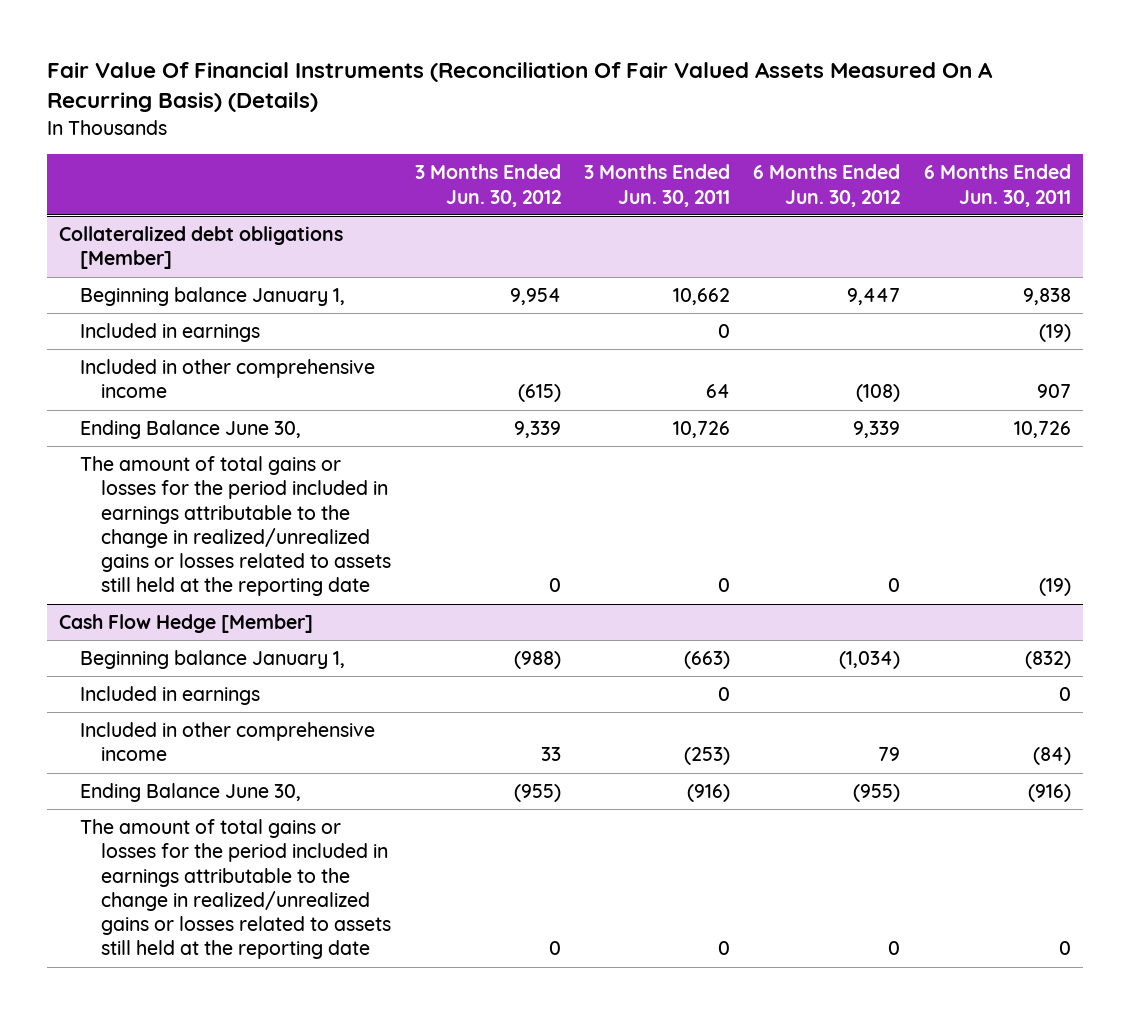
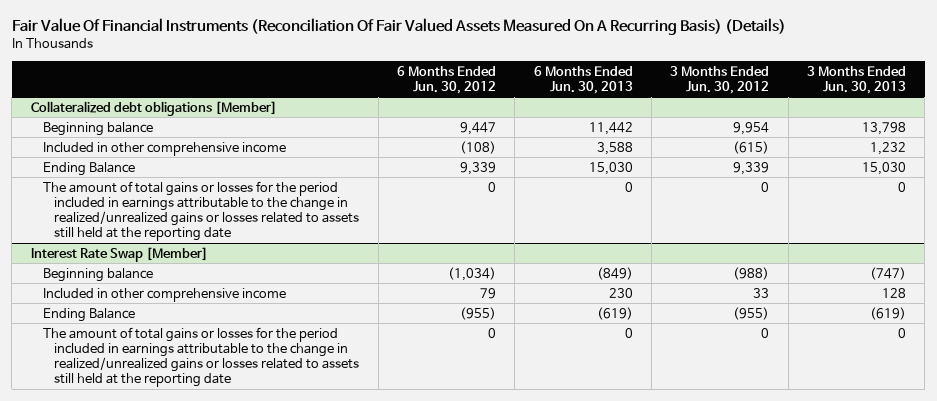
[584,164,731,207] 3 Months Ended Jun. 30, 2011 -> none
[923,164,1071,207] 6 Months Ended Jun. 30, 2011 -> none
none -> [533,65,633,94] 6 Months Ended Jun. 30, 2013
none -> [806,65,906,94] 3 Months Ended Jun. 30, 2013
[80,323,261,343] Included in earnings -> none
[80,287,346,307] Beginning balance January 1, -> [42,121,153,136] Beginning balance
[80,420,302,440] Ending Balance June 30, -> [42,161,135,176] Ending Balance
[59,614,314,634] Cash Flow Hedge [Member] -> none
[80,686,261,706] Included in earnings -> none
none -> [30,246,208,262] Interest Rate Swap [Member]
[80,650,346,670] Beginning balance January 1, -> [42,267,153,282] Beginning balance
[80,783,302,803] Ending Balance June 30, -> [42,307,135,322] Ending Balance

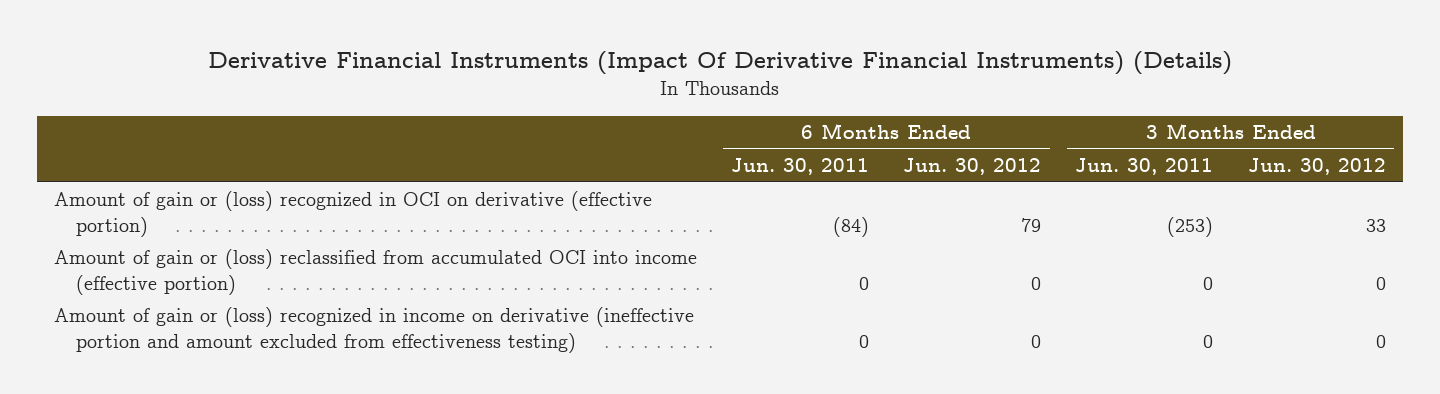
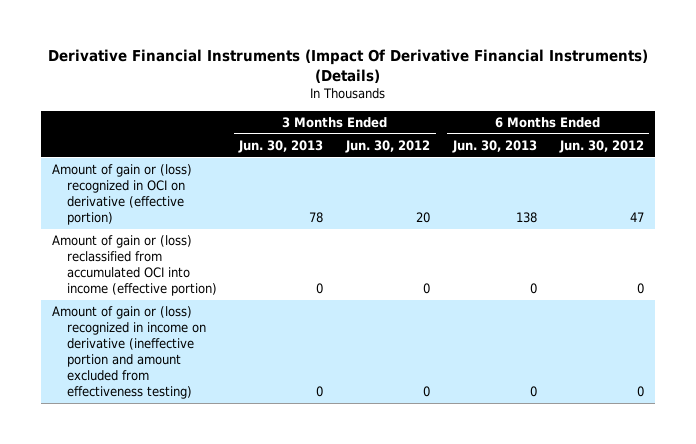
[731,158,870,176] Jun. 30, 2011 -> none
[1075,158,1214,176] Jun. 30, 2011 -> none
none -> [238,140,324,154] Jun. 30, 2013
none -> [451,140,537,154] Jun. 30, 2013
[1021,217,1042,232] 79 -> [629,212,644,223] 47
[1365,218,1386,232] 33 -> [416,212,431,224] 20

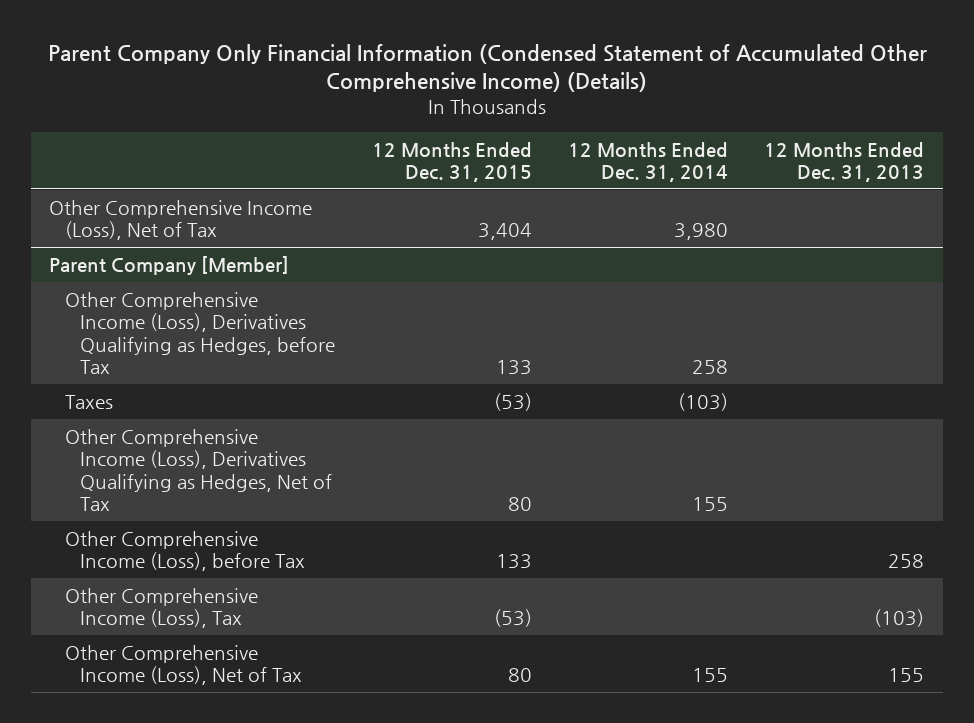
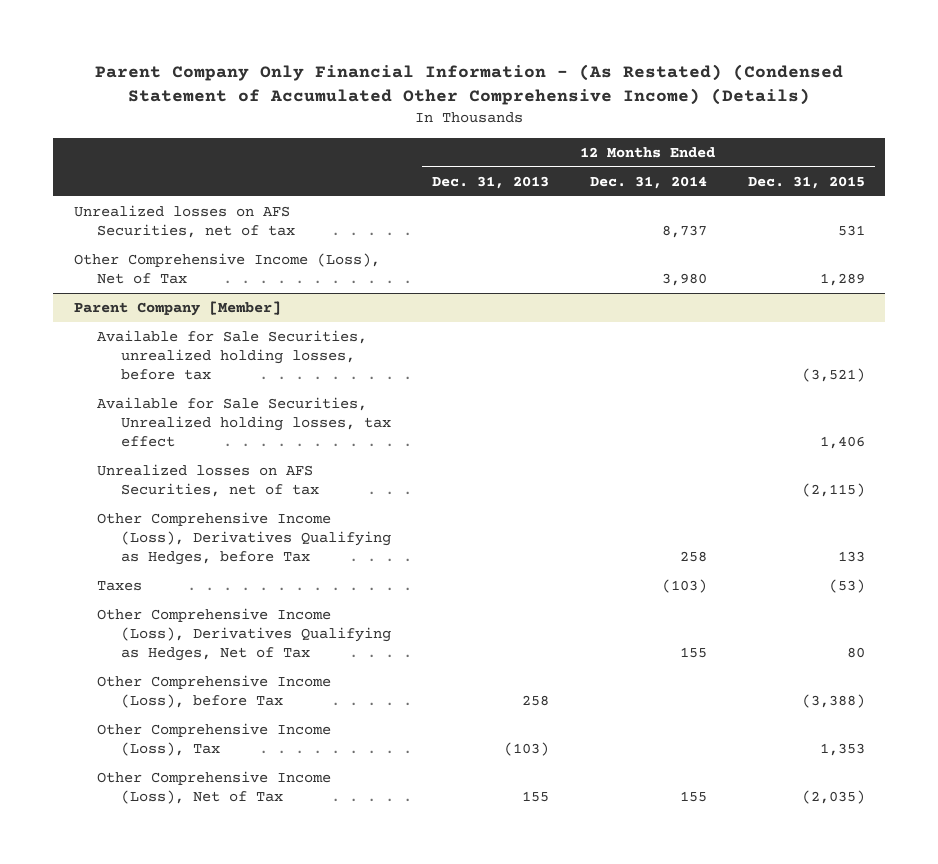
[47,43,927,93] Parent Company Only Financial Information (Condensed Statement of Accumulated Other Comprehensive Income) (Details) -> [95,64,844,106] Parent Company Only Financial Information - (As Restated) (Condensed Statement of Accumulated Other Comprehensive Income) (Details)
none -> [73,205,296,238] Unrealized losses on AFS Securities, net of tax
[477,223,532,241] 3,404 -> [819,272,865,286] 1,289
none -> [97,330,368,380] Available for Sale Securities, unrealized holding losses, before tax
none -> [97,397,392,447] Available for Sale Securities, Unrealized holding losses, tax effect
none -> [97,464,320,497] Unrealized losses on AFS Securities, net of tax
[495,554,532,570] 133 -> [801,693,865,708] (3,388)
[493,609,532,628] (53) -> [819,742,865,756] 1,353
[507,668,532,683] 80 -> [801,789,865,804] (2,035)

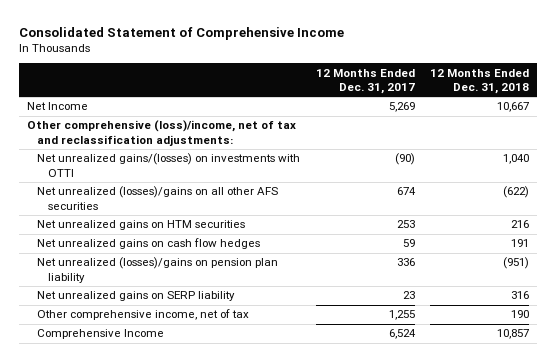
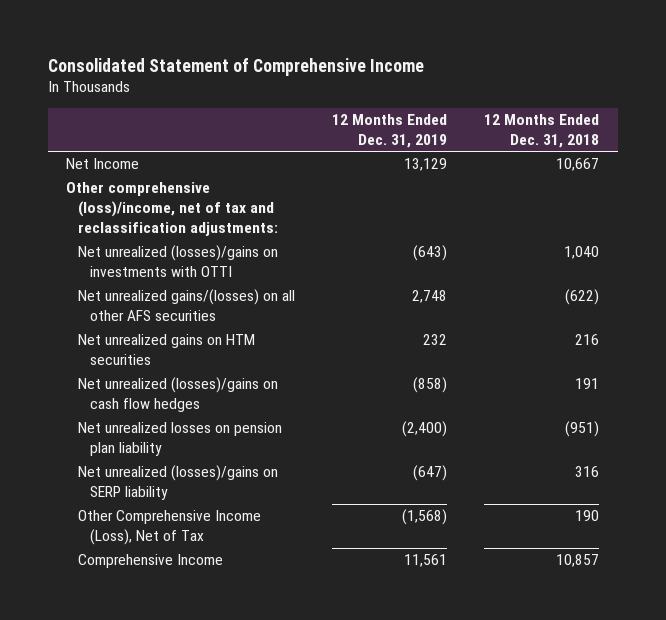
[315,68,415,95] 12 Months Ended Dec. 31, 2017 -> none
none -> [332,113,448,148] 12 Months Ended Dec. 31, 2019
[37,153,301,177] Net unrealized gains/(losses) on investments with OTTI -> [78,245,279,278] Net unrealized (losses)/gains on investments with OTTI
[37,186,279,210] Net unrealized (losses)/gains on all other AFS securities -> [78,289,296,322] Net unrealized gains/(losses) on all other AFS securities
[37,238,261,250] Net unrealized gains on cash flow hedges -> [78,377,279,413] Net unrealized (losses)/gains on cash flow hedges
[37,257,279,283] Net unrealized (losses)/gains on pension plan liability -> [78,422,283,457] Net unrealized losses on pension plan liability
[37,291,236,302] Net unrealized gains on SERP liability -> [78,465,279,501] Net unrealized (losses)/gains on SERP liability
[37,309,250,321] Other comprehensive income, net of tax -> [78,510,262,546] Other Comprehensive Income (Loss), Net of Tax

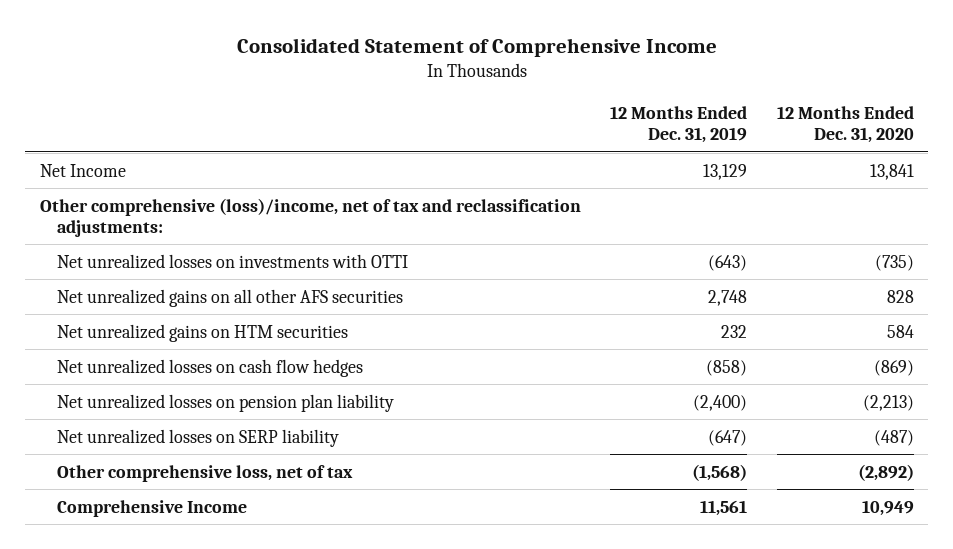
[484,113,600,148] 12 Months Ended Dec. 31, 2018 -> none
none -> [776,106,914,144] 12 Months Ended Dec. 31, 2020
[78,245,279,278] Net unrealized (losses)/gains on investments with OTTI -> [56,253,408,269] Net unrealized losses on investments with OTTI
[78,289,296,322] Net unrealized gains/(losses) on all other AFS securities -> [56,288,403,307] Net unrealized gains on all other AFS securities
[78,377,279,413] Net unrealized (losses)/gains on cash flow hedges -> [56,358,363,377] Net unrealized losses on cash flow hedges
[78,465,279,501] Net unrealized (losses)/gains on SERP liability -> [56,428,339,447] Net unrealized losses on SERP liability
[78,510,262,546] Other Comprehensive Income (Loss), Net of Tax -> [56,464,353,482] Other comprehensive loss, net of tax

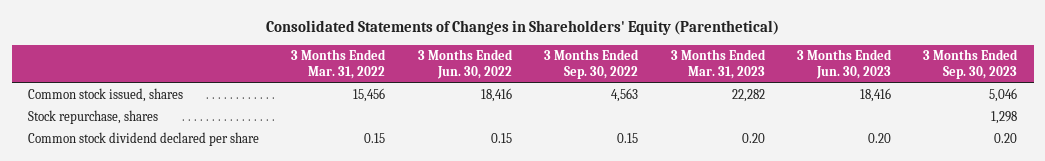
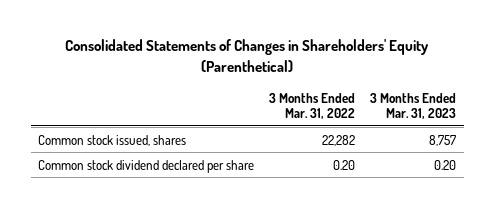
[417,49,513,79] 3 Months Ended Jun. 30, 2022 -> none
[544,49,640,79] 3 Months Ended Sep. 30, 2022 -> none
[797,49,893,79] 3 Months Ended Jun. 30, 2023 -> none
[923,49,1019,79] 3 Months Ended Sep. 30, 2023 -> none
[28,109,159,124] Stock repurchase, shares -> none
[353,87,386,102] 15,456 -> [322,134,356,146] 22,282
[731,88,765,102] 22,282 -> [429,134,457,146] 8,757
[364,132,386,143] 0.15 -> [333,159,356,170] 0.20

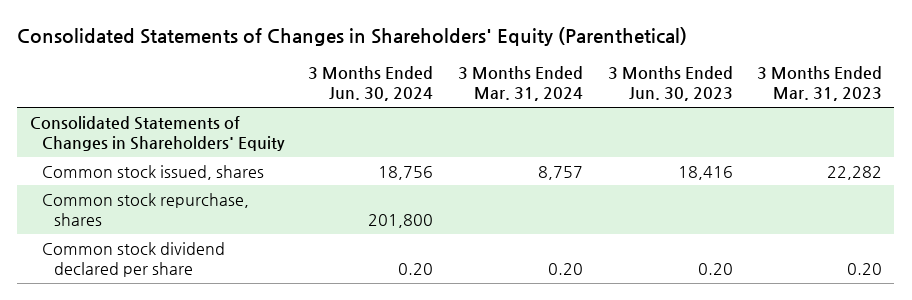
[269,92,356,119] 3 Months Ended Mar. 31, 2022 -> none
none -> [308,65,434,102] 3 Months Ended Jun. 30, 2024
none -> [457,65,583,102] 3 Months Ended Mar. 31, 2024
none -> [607,65,733,102] 3 Months Ended Jun. 30, 2023
none -> [29,115,285,152] Consolidated Statements of Changes in Shareholders' Equity
[429,134,457,146] 8,757 -> [827,165,883,180] 22,282
none -> [41,192,249,227] Common stock repurchase, shares

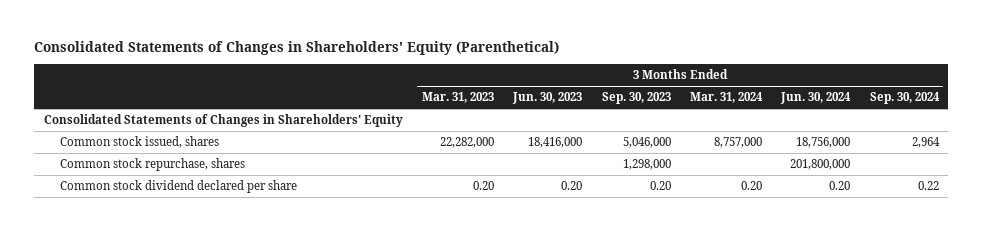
none -> [601,92,671,105] Sep. 30, 2023
none -> [869,92,940,105] Sep. 30, 2024
[378,165,434,180] 18,756 -> [796,137,851,149] 18,756,000
[537,165,583,180] 8,757 -> [713,137,762,149] 8,757,000
[677,165,733,180] 18,416 -> [528,137,583,149] 18,416,000
[827,165,883,180] 22,282 -> [440,137,495,149] 22,282,000
[368,214,434,229] 201,800 -> [790,159,851,171] 201,800,000

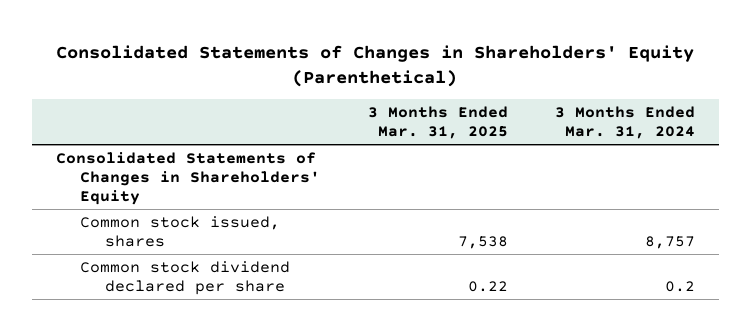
[422,92,495,104] Mar. 31, 2023 -> none
[512,92,583,105] Jun. 30, 2023 -> none
[601,92,671,105] Sep. 30, 2023 -> none
[780,92,852,105] Jun. 30, 2024 -> none
[869,92,940,105] Sep. 30, 2024 -> none
none -> [367,106,508,140] 3 Months Ended Mar. 31, 2025
[60,158,246,172] Common stock repurchase, shares -> none
[713,137,762,149] 8,757,000 -> [644,235,695,249] 8,757
[740,181,762,191] 0.20 -> [664,280,695,292] 0.2

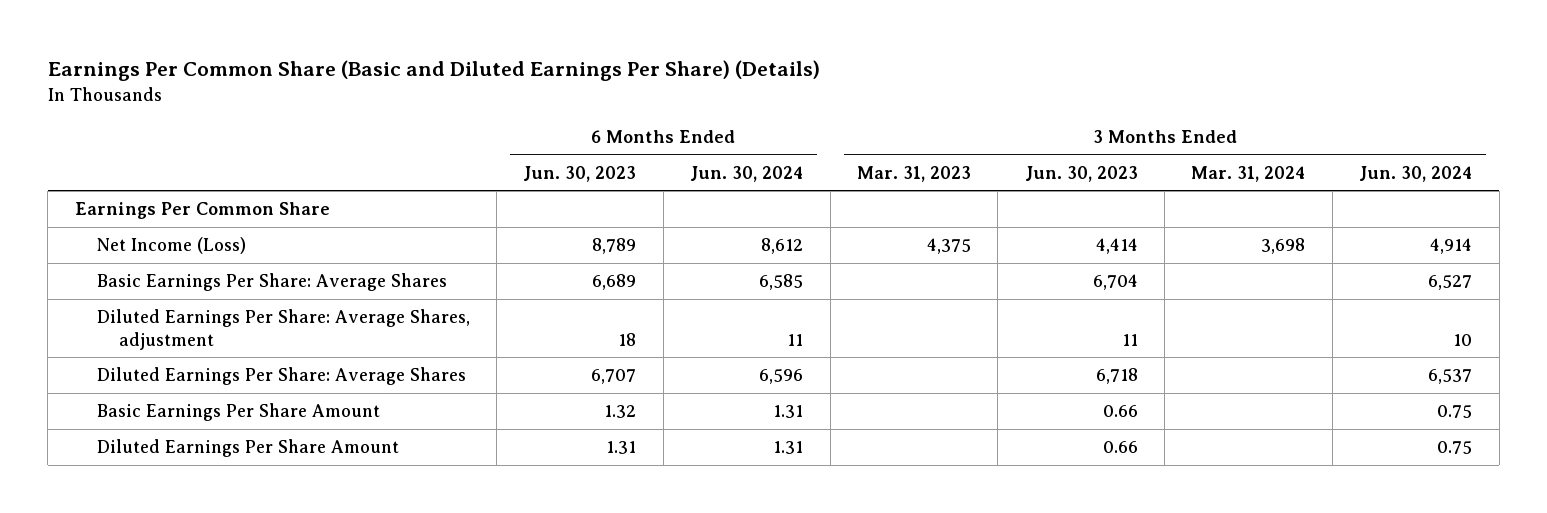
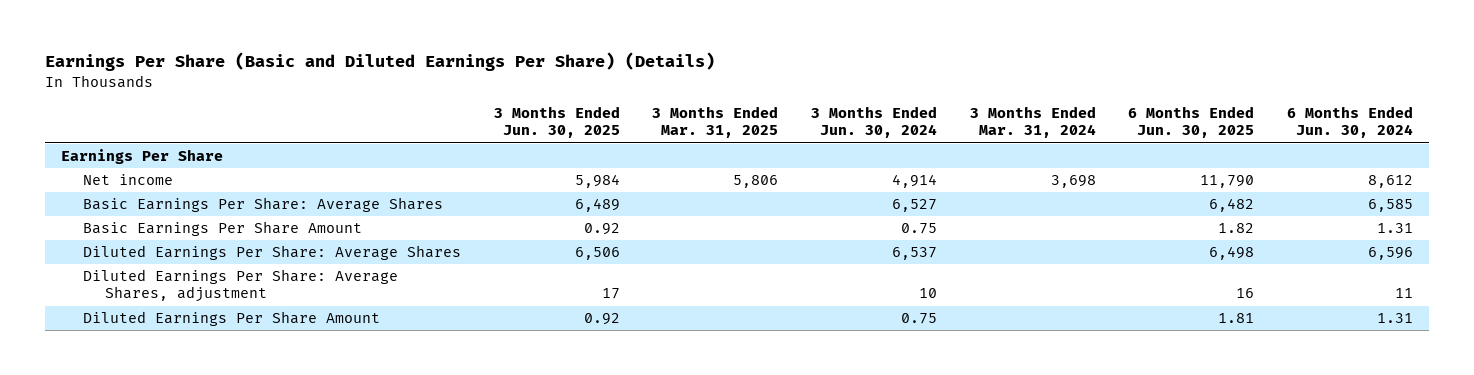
[47,59,820,81] Earnings Per Common Share (Basic and Diluted Earnings Per Share) (Details) -> [45,52,716,72] Earnings Per Share (Basic and Diluted Earnings Per Share) (Details)
[523,165,637,182] Jun. 30, 2023 -> none
[856,165,971,182] Mar. 31, 2023 -> none
[1024,165,1138,182] Jun. 30, 2023 -> none
none -> [493,106,620,139] 3 Months Ended Jun. 30, 2025
none -> [652,106,779,139] 3 Months Ended Mar. 31, 2025
none -> [1128,106,1255,139] 6 Months Ended Jun. 30, 2025
[74,202,330,220] Earnings Per Common Share -> [61,149,224,165] Earnings Per Share
[96,237,246,255] Net Income (Loss) -> [83,174,174,186] Net income
[96,367,466,386] Diluted Earnings Per Share: Average Shares -> [83,245,462,261] Diluted Earnings Per Share: Average Shares
[96,309,470,350] Diluted Earnings Per Share: Average Shares, adjustment -> [83,269,399,303] Diluted Earnings Per Share: Average Shares, adjustment

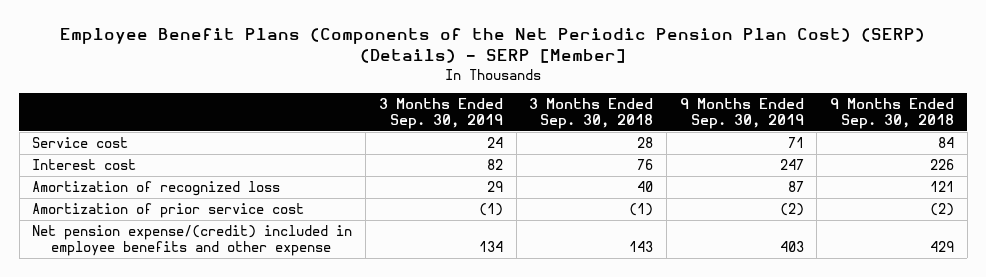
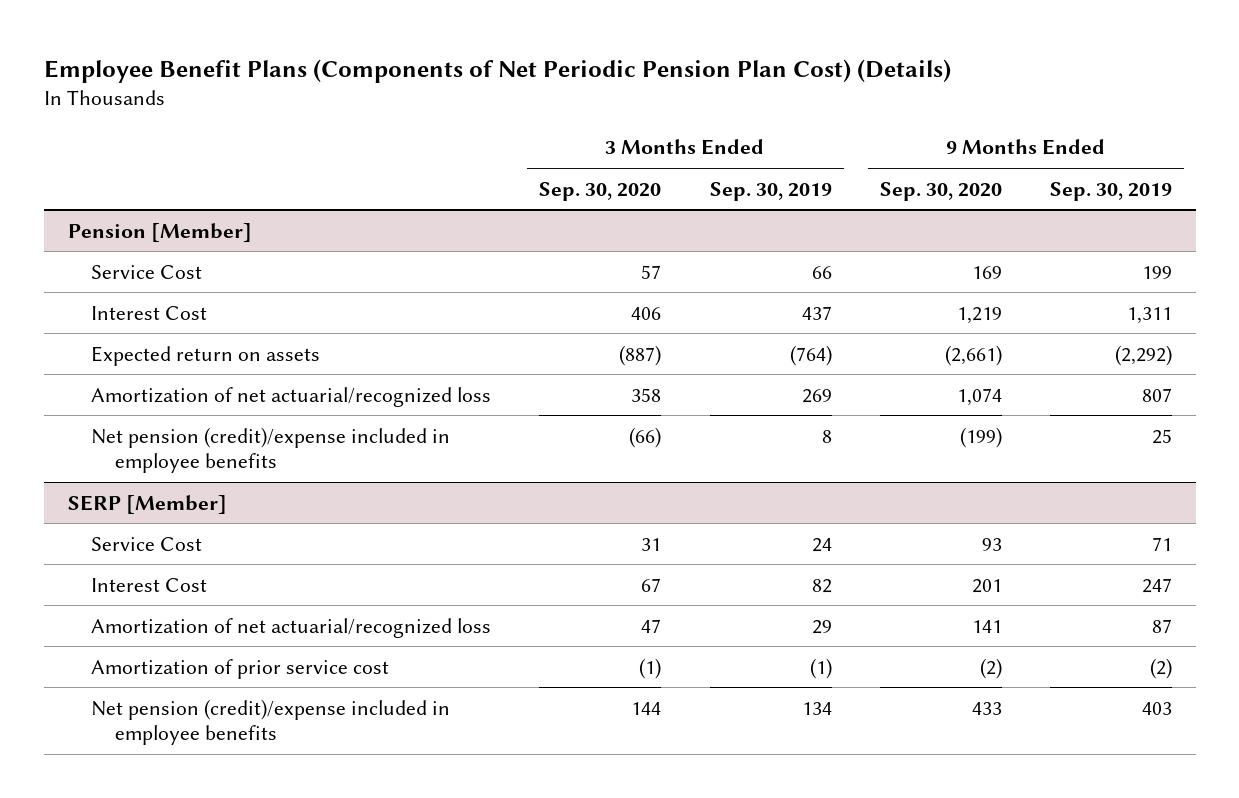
[60,28,926,64] Employee Benefit Plans (Components of the Net Periodic Pension Plan Cost) (SERP) (Details) - SERP [Member] -> [43,58,951,83] Employee Benefit Plans (Components of Net Periodic Pension Plan Cost) (Details)
[529,98,654,130] 3 Months Ended Sep. 30, 2018 -> none
[830,98,955,130] 9 Months Ended Sep. 30, 2018 -> none
none -> [539,181,662,201] Sep. 30, 2020
none -> [879,181,1002,201] Sep. 30, 2020
none -> [67,222,252,242] Pension [Member]
[32,137,129,149] Service cost -> [91,264,203,279] Service Cost
[486,137,503,149] 24 -> [811,265,832,279] 66
[787,137,804,149] 71 -> [1141,265,1172,279] 199
[32,159,137,171] Interest cost -> [91,305,208,320] Interest Cost
[486,159,503,171] 82 -> [801,305,832,320] 437
[779,159,804,171] 247 -> [1126,306,1172,324] 1,311
none -> [91,345,321,366] Expected return on assets
[32,181,281,197] Amortization of recognized loss -> [91,386,492,407] Amortization of net actuarial/recognized loss
[486,181,503,193] 29 -> [801,388,832,403] 269
[787,181,804,193] 87 -> [1141,387,1172,402] 807
none -> [91,426,451,473] Net pension (credit)/expense included in employee benefits
none -> [67,494,227,514] SERP [Member]
none -> [91,536,203,551] Service Cost
none -> [91,577,208,592] Interest Cost
none -> [91,617,492,638] Amortization of net actuarial/recognized loss
[32,225,353,256] Net pension expense/(credit) included in employee benefits and other expense -> [91,698,451,745] Net pension (credit)/expense included in employee benefits

